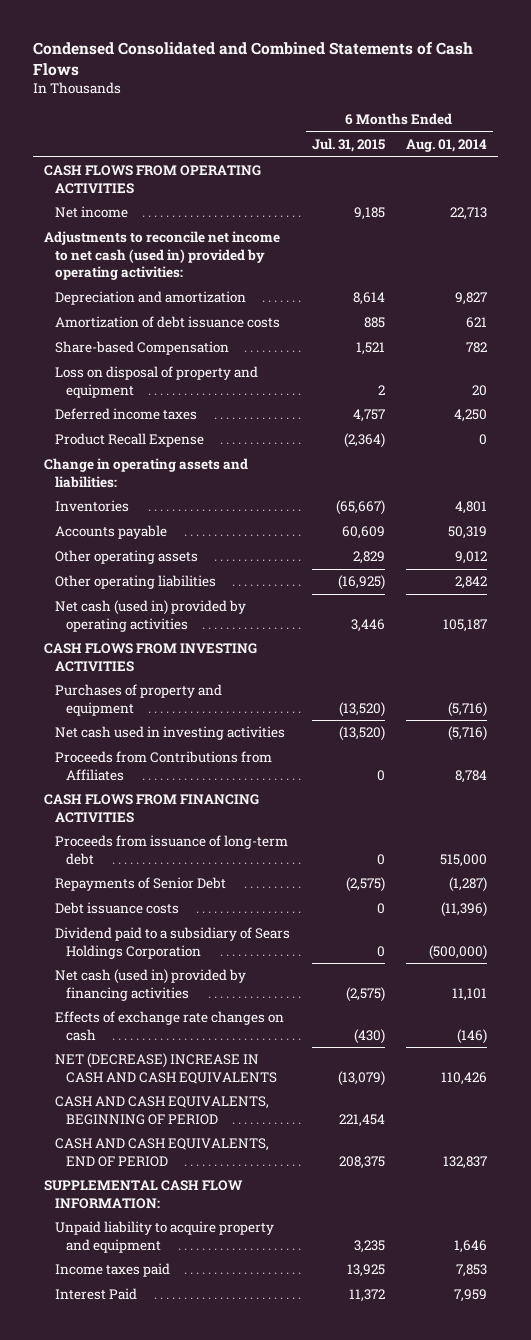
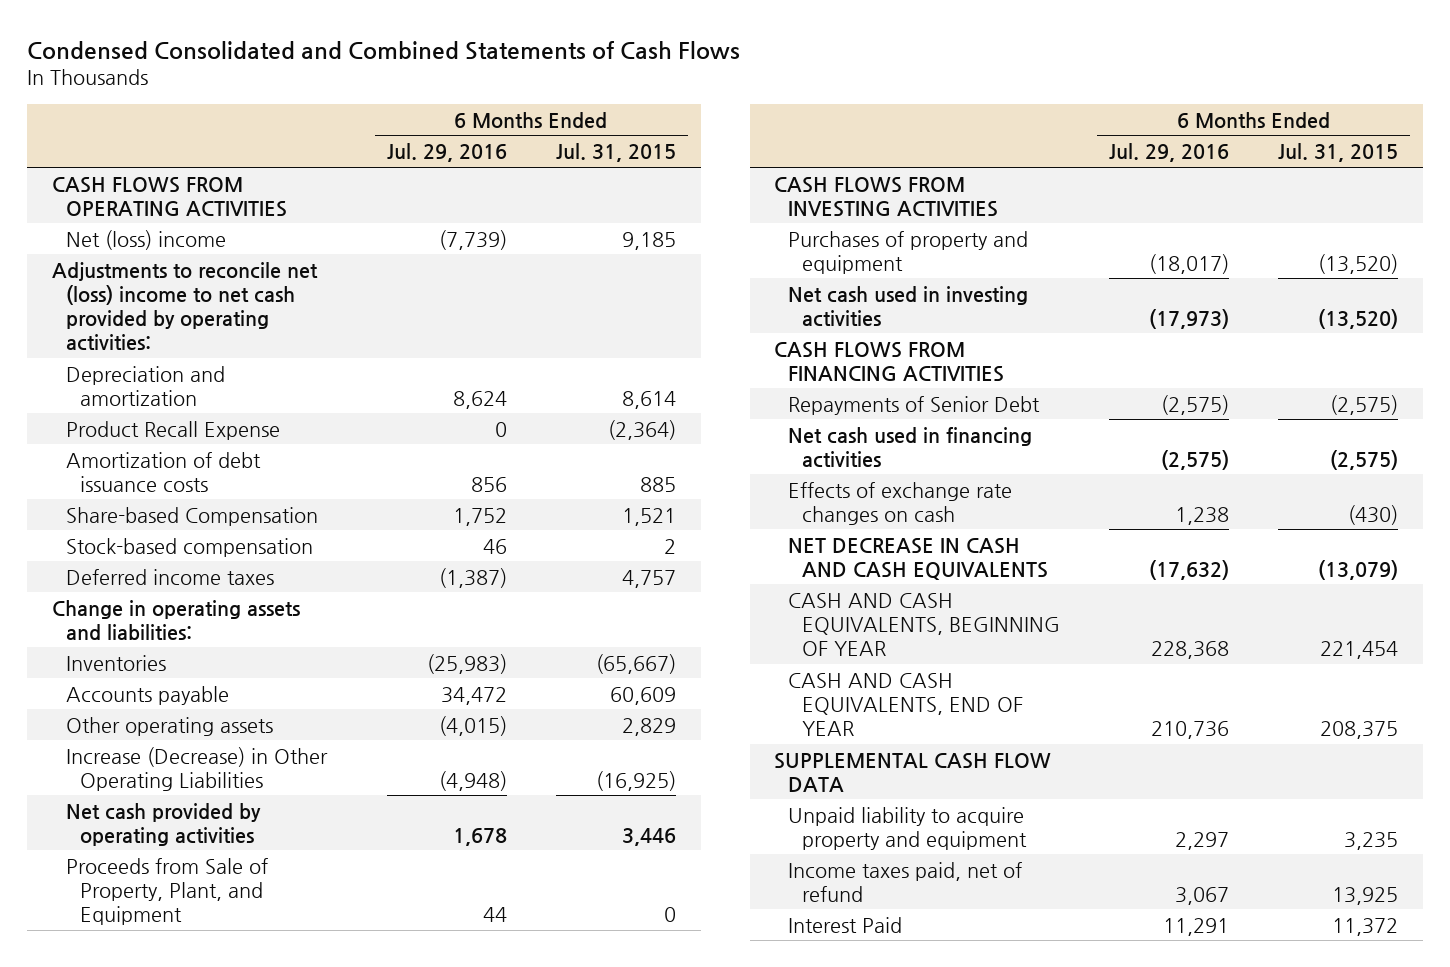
[406,139,488,153] Aug. 01, 2014 -> none
none -> [386,143,507,163] Jul. 29, 2016
[54,206,128,219] Net income -> [65,229,226,250] Net (loss) income
[43,231,280,280] Adjustments to reconcile net income to net cash (used in) provided by operating activities: -> [51,261,318,351] Adjustments to reconcile net (loss) income to net cash provided by operating activities:
[54,433,204,448] Product Recall Expense -> [65,420,280,440] Product Recall Expense
[54,366,258,398] Loss on disposal of property and equipment -> [65,537,313,557] Stock-based compensation
[54,575,216,590] Other operating liabilities -> [65,746,328,791] Increase (Decrease) in Other Operating Liabilities
[54,600,246,632] Net cash (used in) provided by operating activities -> [65,802,261,846] Net cash provided by operating activities
none -> [65,857,268,925] Proceeds from Sale of Property, Plant, and Equipment
[54,751,272,781] Proceeds from Contributions from Affiliates -> none
[54,835,288,865] Proceeds from issuance of long-term debt -> none
[54,902,179,915] Debt issuance costs -> none
[54,927,290,959] Dividend paid to a subsidiary of Sears Holdings Corporation -> none
[54,969,246,1001] Net cash (used in) provided by financing activities -> [788,426,1033,468] Net cash used in financing activities
[54,1053,277,1084] NET (DECREASE) INCREASE IN CASH AND CASH EQUIVALENTS -> [788,537,1049,580] NET DECREASE IN CASH AND CASH EQUIVALENTS
[54,1096,269,1125] CASH AND CASH EQUIVALENTS, BEGINNING OF PERIOD -> [788,592,1061,656] CASH AND CASH EQUIVALENTS, BEGINNING OF YEAR
[54,1138,269,1167] CASH AND CASH EQUIVALENTS, END OF PERIOD -> [788,672,1024,736] CASH AND CASH EQUIVALENTS, END OF YEAR
[43,1180,243,1209] SUPPLEMENTAL CASH FLOW INFORMATION: -> [774,752,1052,792] SUPPLEMENTAL CASH FLOW DATA
[54,1263,170,1278] Income taxes paid -> [788,861,1023,902] Income taxes paid, net of refund

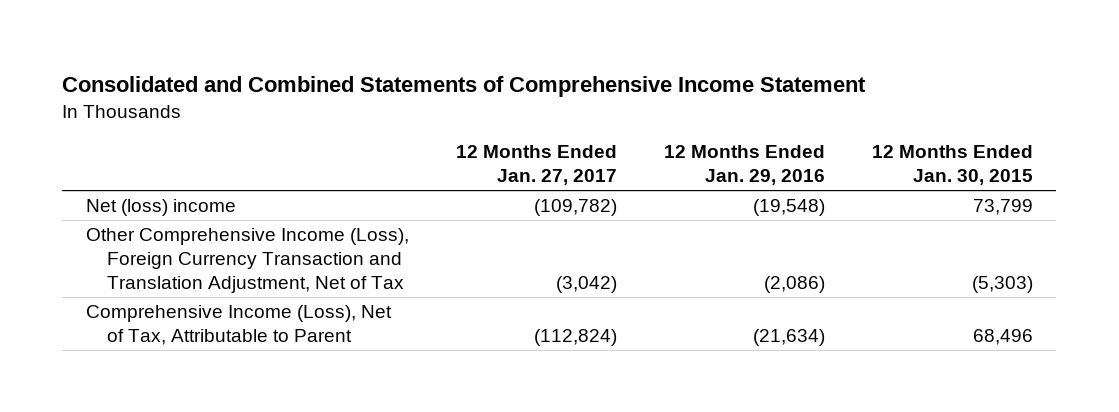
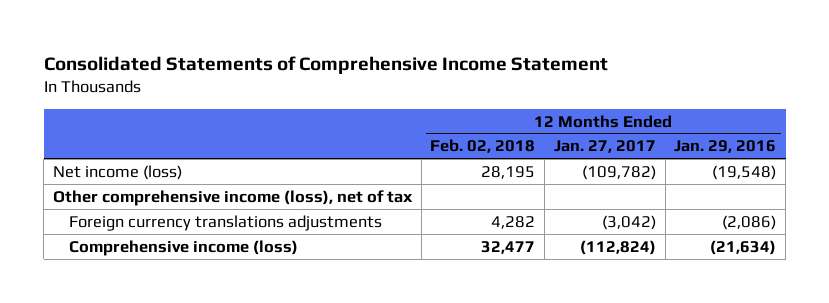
[62,76,867,98] Consolidated and Combined Statements of Comprehensive Income Statement -> [43,55,608,74] Consolidated Statements of Comprehensive Income Statement
[871,145,1033,186] 12 Months Ended Jan. 30, 2015 -> none
none -> [430,139,536,154] Feb. 02, 2018
[85,199,236,217] Net (loss) income -> [53,164,183,180] Net income (loss)
none -> [53,189,414,206] Other comprehensive income (loss), net of tax
[85,228,409,293] Other Comprehensive Income (Loss), Foreign Currency Transaction and Translation Adjustment, Net of Tax -> [68,214,382,231] Foreign currency translations adjustments
[85,305,392,345] Comprehensive Income (Loss), Net of Tax, Attributable to Parent -> [68,239,298,256] Comprehensive income (loss)

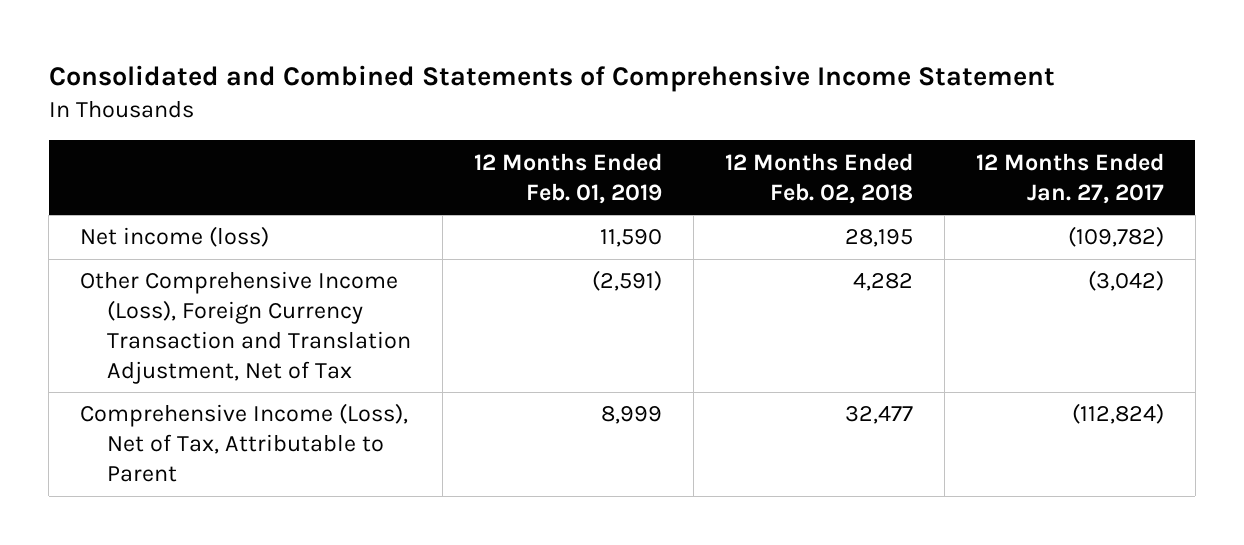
[43,55,608,74] Consolidated Statements of Comprehensive Income Statement -> [48,65,1055,93] Consolidated and Combined Statements of Comprehensive Income Statement
[674,140,777,154] Jan. 29, 2016 -> none
none -> [473,152,662,204] 12 Months Ended Feb. 01, 2019
[53,189,414,206] Other comprehensive income (loss), net of tax -> none
[68,214,382,231] Foreign currency translations adjustments -> [80,271,411,384] Other Comprehensive Income (Loss), Foreign Currency Transaction and Translation Adjustment, Net of Tax
[68,239,298,256] Comprehensive income (loss) -> [80,403,409,483] Comprehensive Income (Loss), Net of Tax, Attributable to Parent

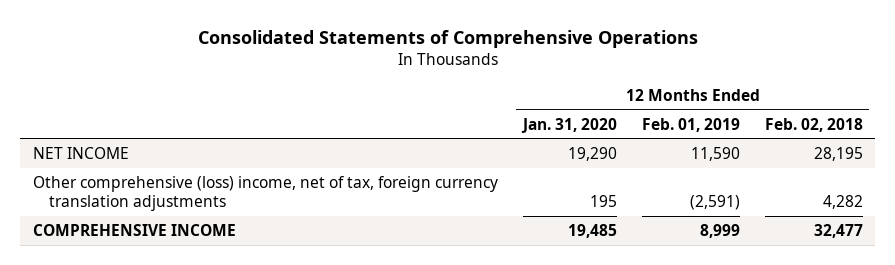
[48,65,1055,93] Consolidated and Combined Statements of Comprehensive Income Statement -> [197,30,698,49] Consolidated Statements of Comprehensive Operations
[975,152,1164,204] 12 Months Ended Jan. 27, 2017 -> none
none -> [520,117,617,133] Jan. 31, 2020
[80,226,270,248] Net income (loss) -> [32,146,129,159] NET INCOME
[80,271,411,384] Other Comprehensive Income (Loss), Foreign Currency Transaction and Translation Adjustment, Net of Tax -> [32,175,498,212] Other comprehensive (loss) income, net of tax, foreign currency translation adjustments
[80,403,409,483] Comprehensive Income (Loss), Net of Tax, Attributable to Parent -> [32,223,236,236] COMPREHENSIVE INCOME

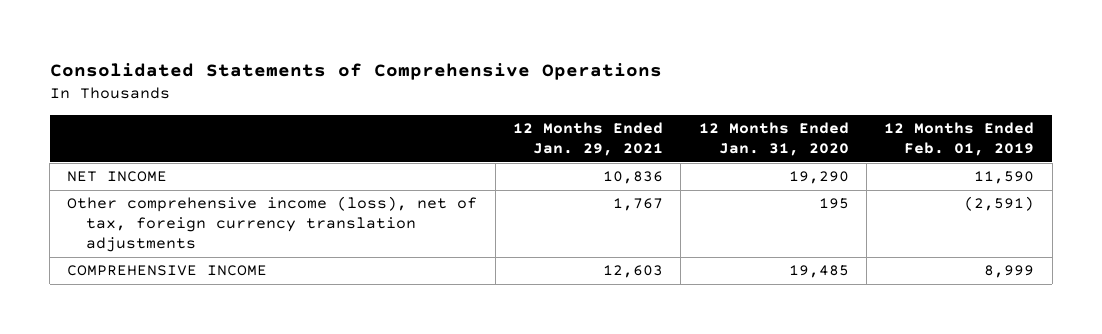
[764,117,863,132] Feb. 02, 2018 -> none
none -> [513,122,664,157] 12 Months Ended Jan. 29, 2021
[32,175,498,212] Other comprehensive (loss) income, net of tax, foreign currency translation adjustments -> [67,196,478,253] Other comprehensive income (loss), net of tax, foreign currency translation adjustments

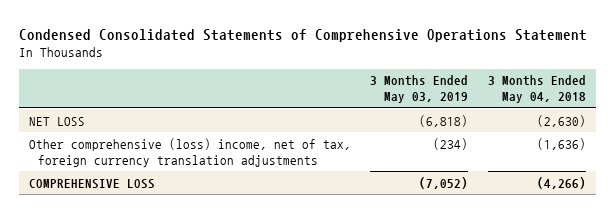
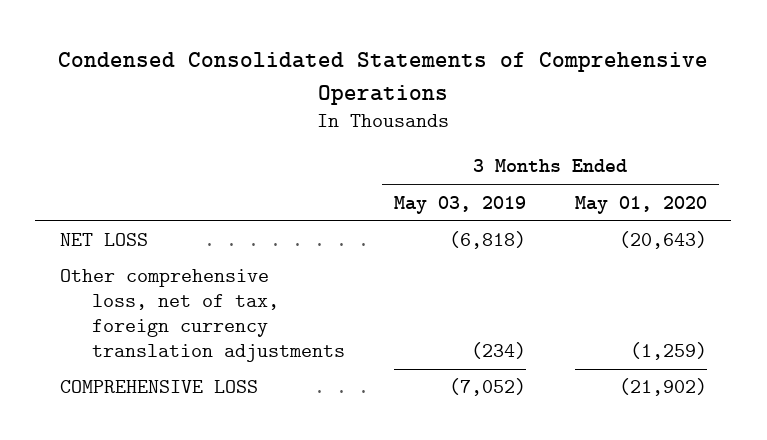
[18,28,587,42] Condensed Consolidated Statements of Comprehensive Operations Statement -> [58,52,709,105] Condensed Consolidated Statements of Comprehensive Operations
[488,75,587,104] 3 Months Ended May 04, 2018 -> none
none -> [574,195,707,214] May 01, 2020
[28,137,351,167] Other comprehensive (loss) income, net of tax, foreign currency translation adjustments -> [59,269,345,362] Other comprehensive loss, net of tax, foreign currency translation adjustments

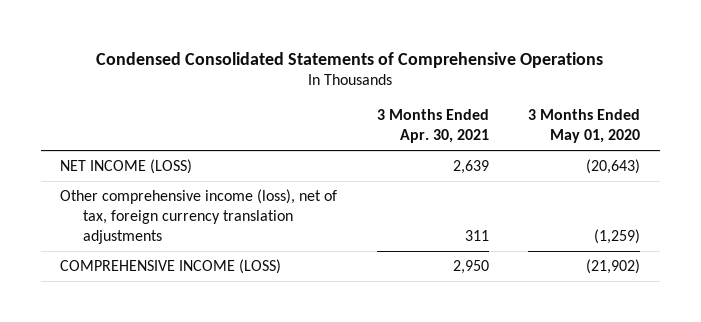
[393,195,526,214] May 03, 2019 -> none
none -> [376,109,489,144] 3 Months Ended Apr. 30, 2021
[59,233,148,247] NET LOSS -> [60,158,193,174] NET INCOME (LOSS)
[59,269,345,362] Other comprehensive loss, net of tax, foreign currency translation adjustments -> [60,188,338,244] Other comprehensive income (loss), net of tax, foreign currency translation adjustments
[59,380,258,394] COMPREHENSIVE LOSS -> [60,258,282,274] COMPREHENSIVE INCOME (LOSS)

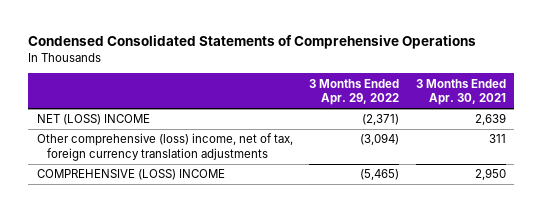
[528,109,641,144] 3 Months Ended May 01, 2020 -> none
none -> [309,78,400,106] 3 Months Ended Apr. 29, 2022
[60,158,193,174] NET INCOME (LOSS) -> [36,114,150,126] NET (LOSS) INCOME
[60,188,338,244] Other comprehensive income (loss), net of tax, foreign currency translation adjustments -> [36,133,293,161] Other comprehensive (loss) income, net of tax, foreign currency translation adjustments
[60,258,282,274] COMPREHENSIVE INCOME (LOSS) -> [36,169,225,181] COMPREHENSIVE (LOSS) INCOME

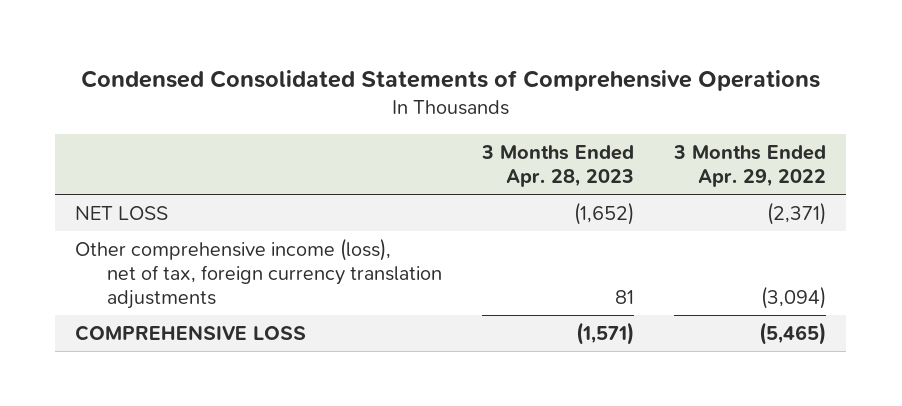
[415,78,506,106] 3 Months Ended Apr. 30, 2021 -> none
none -> [481,145,635,188] 3 Months Ended Apr. 28, 2023
[36,114,150,126] NET (LOSS) INCOME -> [75,205,169,220] NET LOSS
[36,133,293,161] Other comprehensive (loss) income, net of tax, foreign currency translation adjustments -> [75,237,443,309] Other comprehensive income (loss), net of tax, foreign currency translation adjustments
[36,169,225,181] COMPREHENSIVE (LOSS) INCOME -> [75,324,307,341] COMPREHENSIVE LOSS

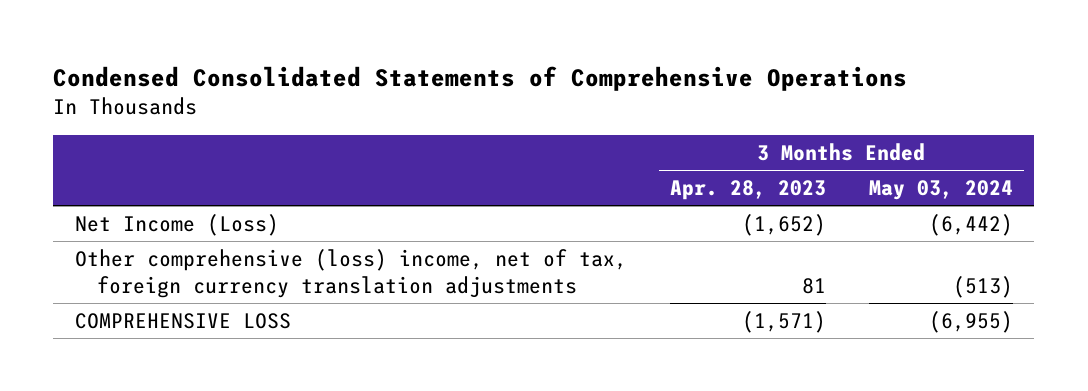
[673,145,827,188] 3 Months Ended Apr. 29, 2022 -> none
none -> [868,180,1013,201] May 03, 2024
[75,205,169,220] NET LOSS -> [74,213,279,236] Net Income (Loss)
[75,237,443,309] Other comprehensive income (loss), net of tax, foreign currency translation adjustments -> [74,248,627,298] Other comprehensive (loss) income, net of tax, foreign currency translation adjustments

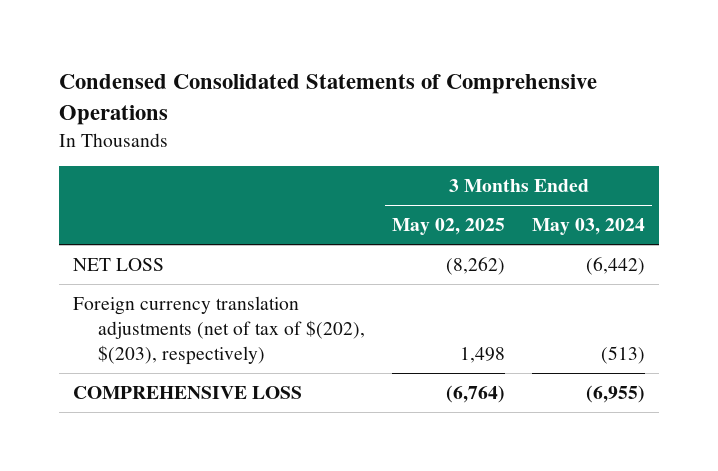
[669,180,826,201] Apr. 28, 2023 -> none
none -> [392,218,506,236] May 02, 2025
[74,213,279,236] Net Income (Loss) -> [72,258,164,272] NET LOSS
[74,248,627,298] Other comprehensive (loss) income, net of tax, foreign currency translation adjustments -> [72,296,365,365] Foreign currency translation adjustments (net of tax of $(202), $(203), respectively)

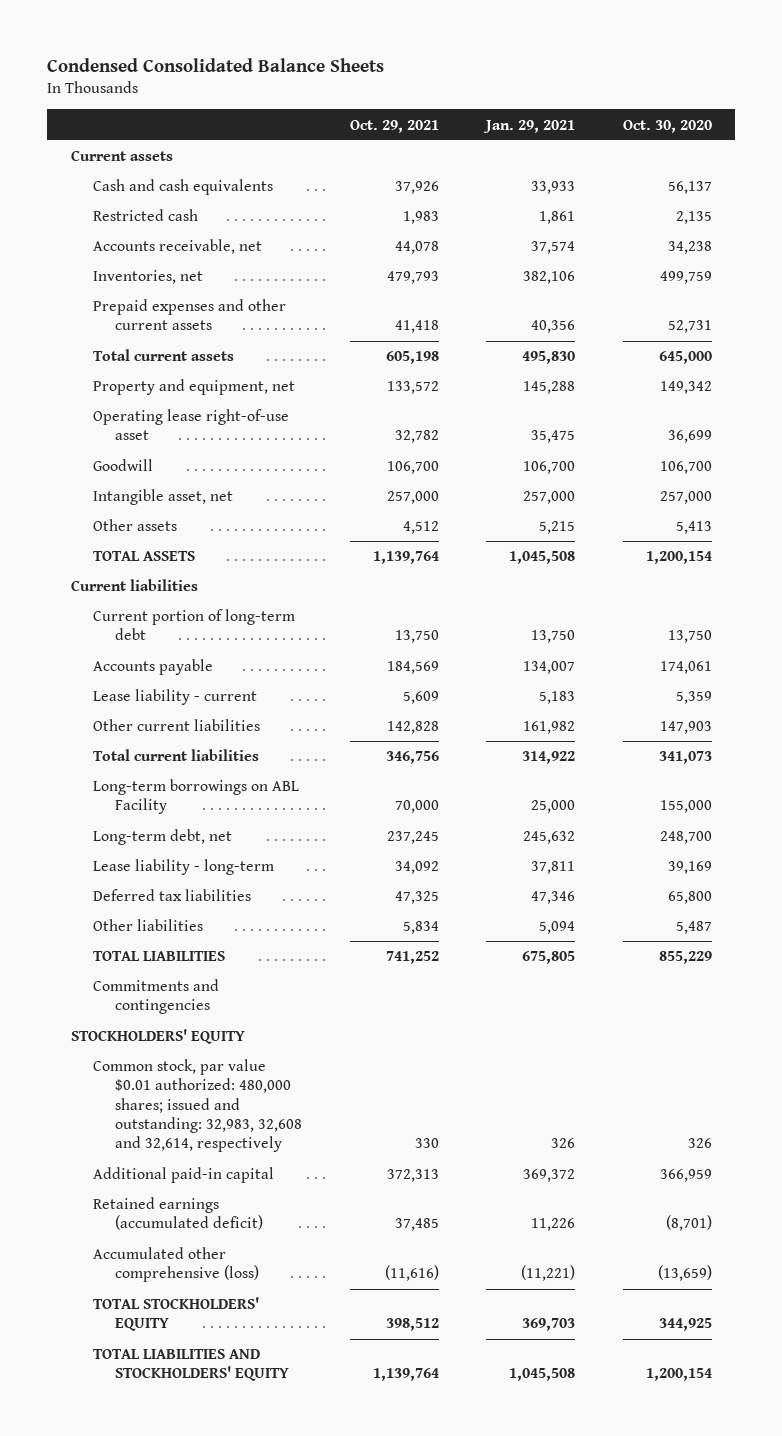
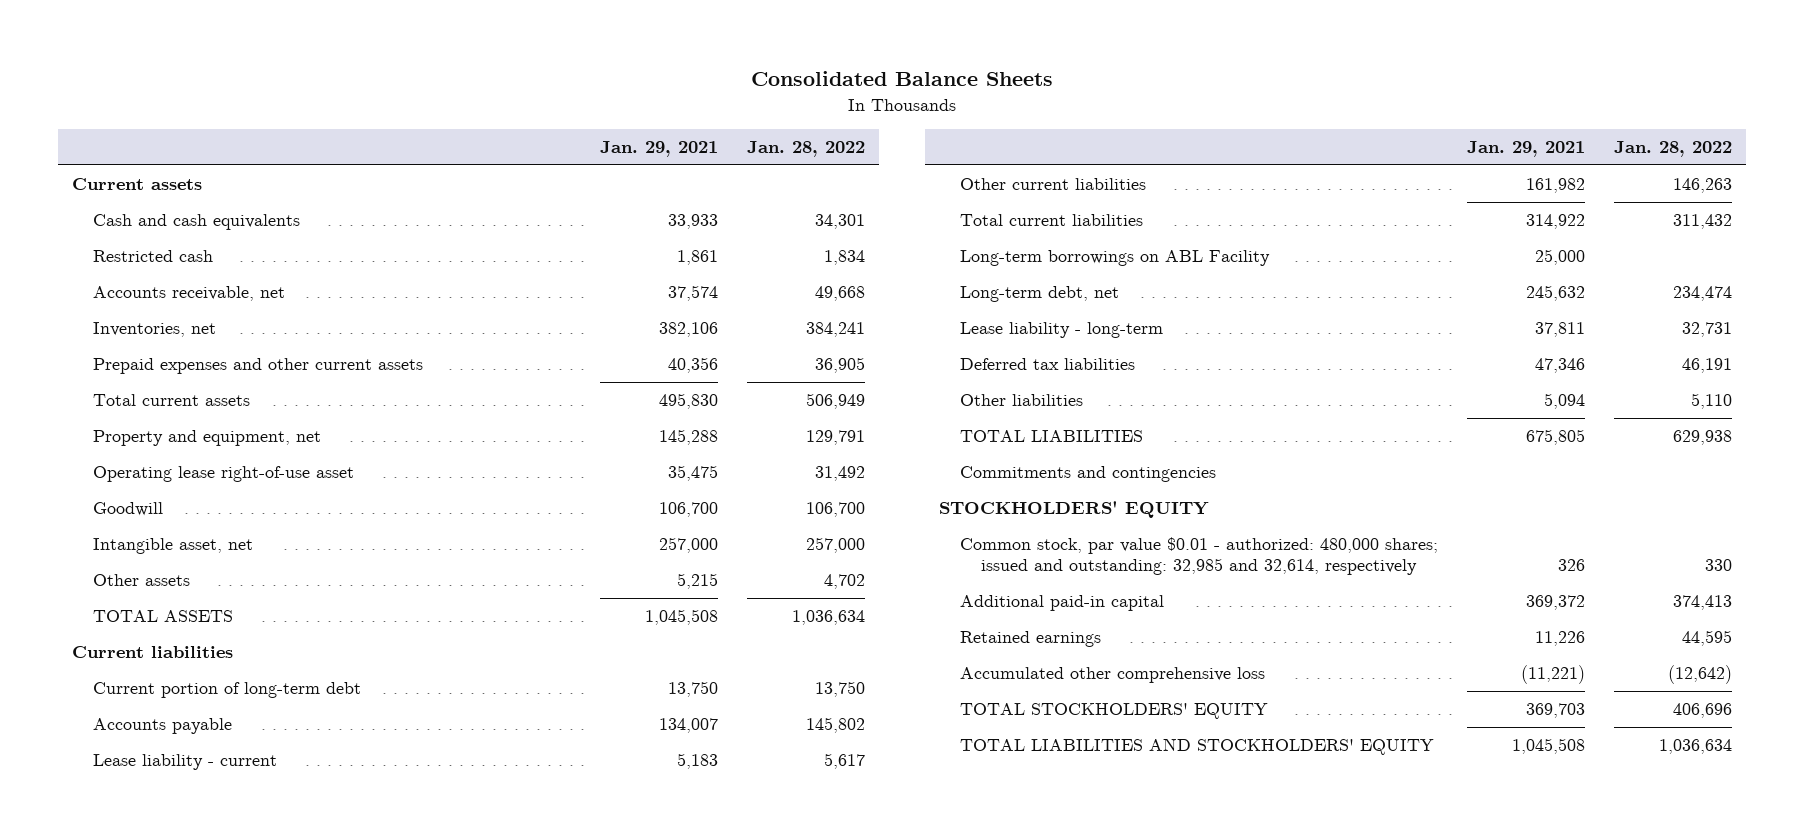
[47,57,385,72] Condensed Consolidated Balance Sheets -> [751,71,1054,87] Consolidated Balance Sheets
[349,119,439,133] Oct. 29, 2021 -> none
[622,119,712,133] Oct. 30, 2020 -> none
none -> [746,141,865,158] Jan. 28, 2022
[93,1059,303,1153] Common stock, par value $0.01 authorized: 480,000 shares; issued and outstanding: 32,983, 32,608 and 32,614, respectively -> [960,537,1439,576] Common stock, par value $0.01 - authorized: 480,000 shares; issued and outstanding: 32,985 and 32,614, respectively
[93,1197,264,1231] Retained earnings (accumulated deficit) -> [960,631,1102,648] Retained earnings
[93,1247,260,1283] Accumulated other comprehensive (loss) -> [960,667,1266,684] Accumulated other comprehensive loss

